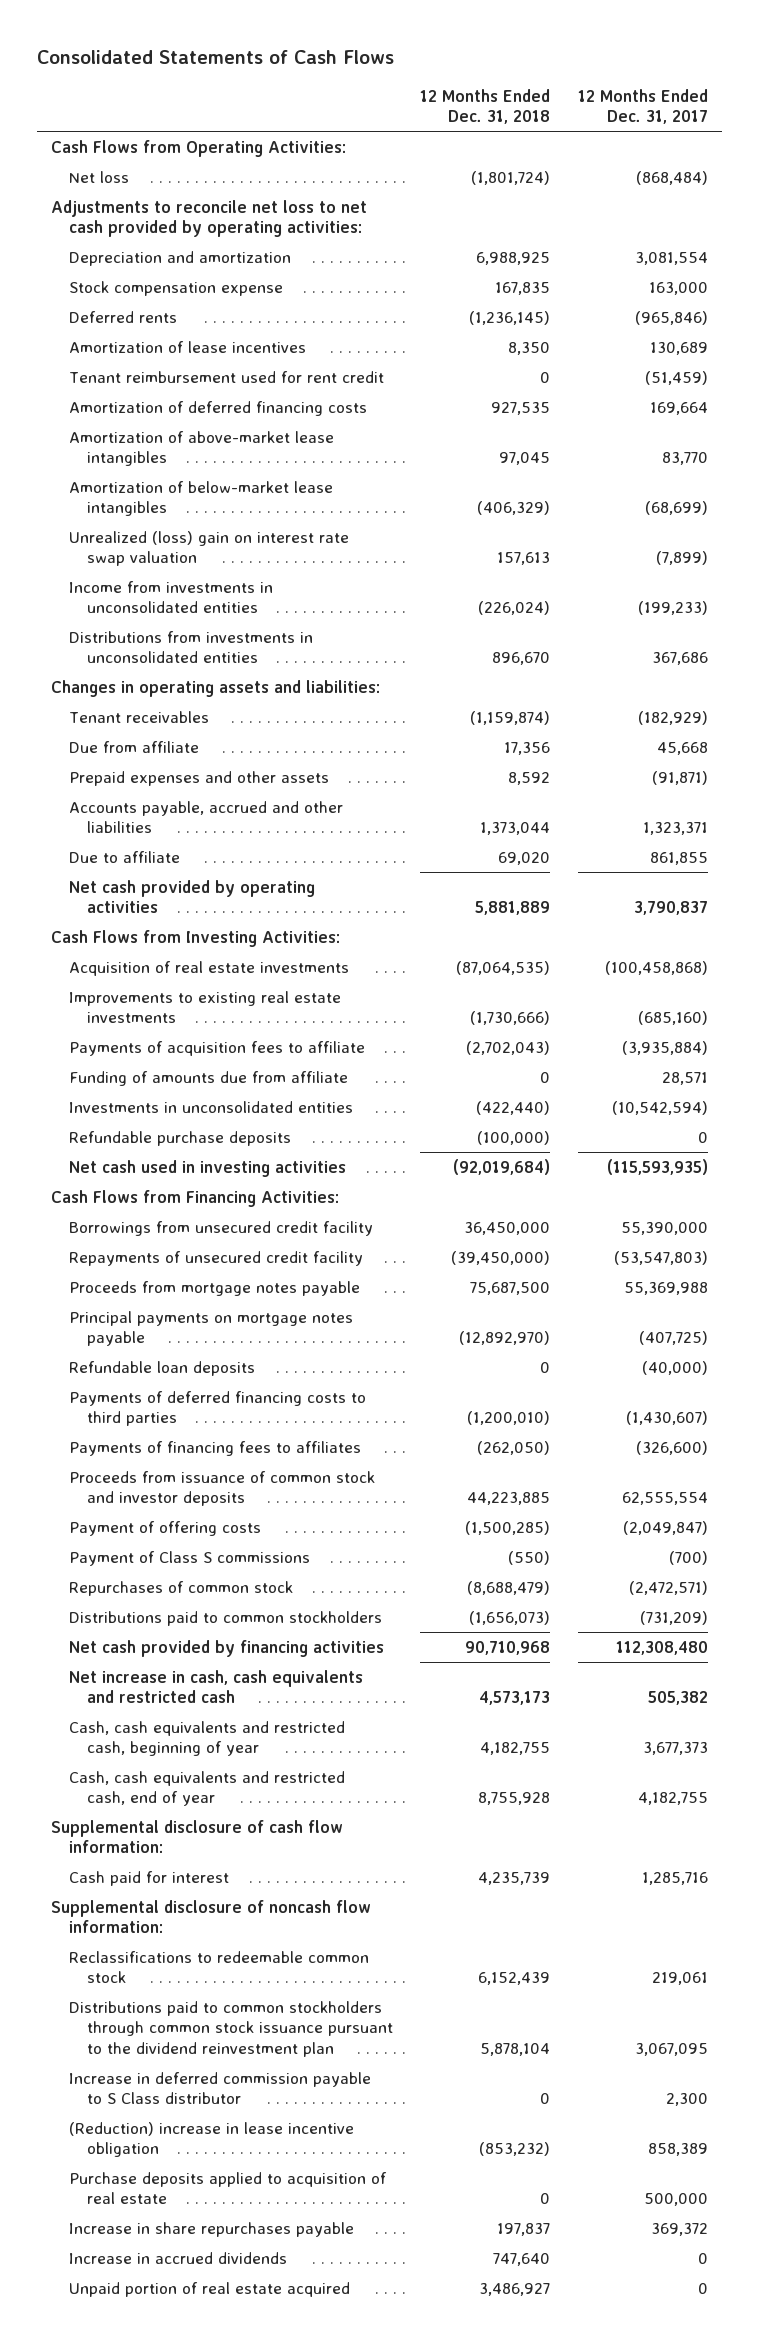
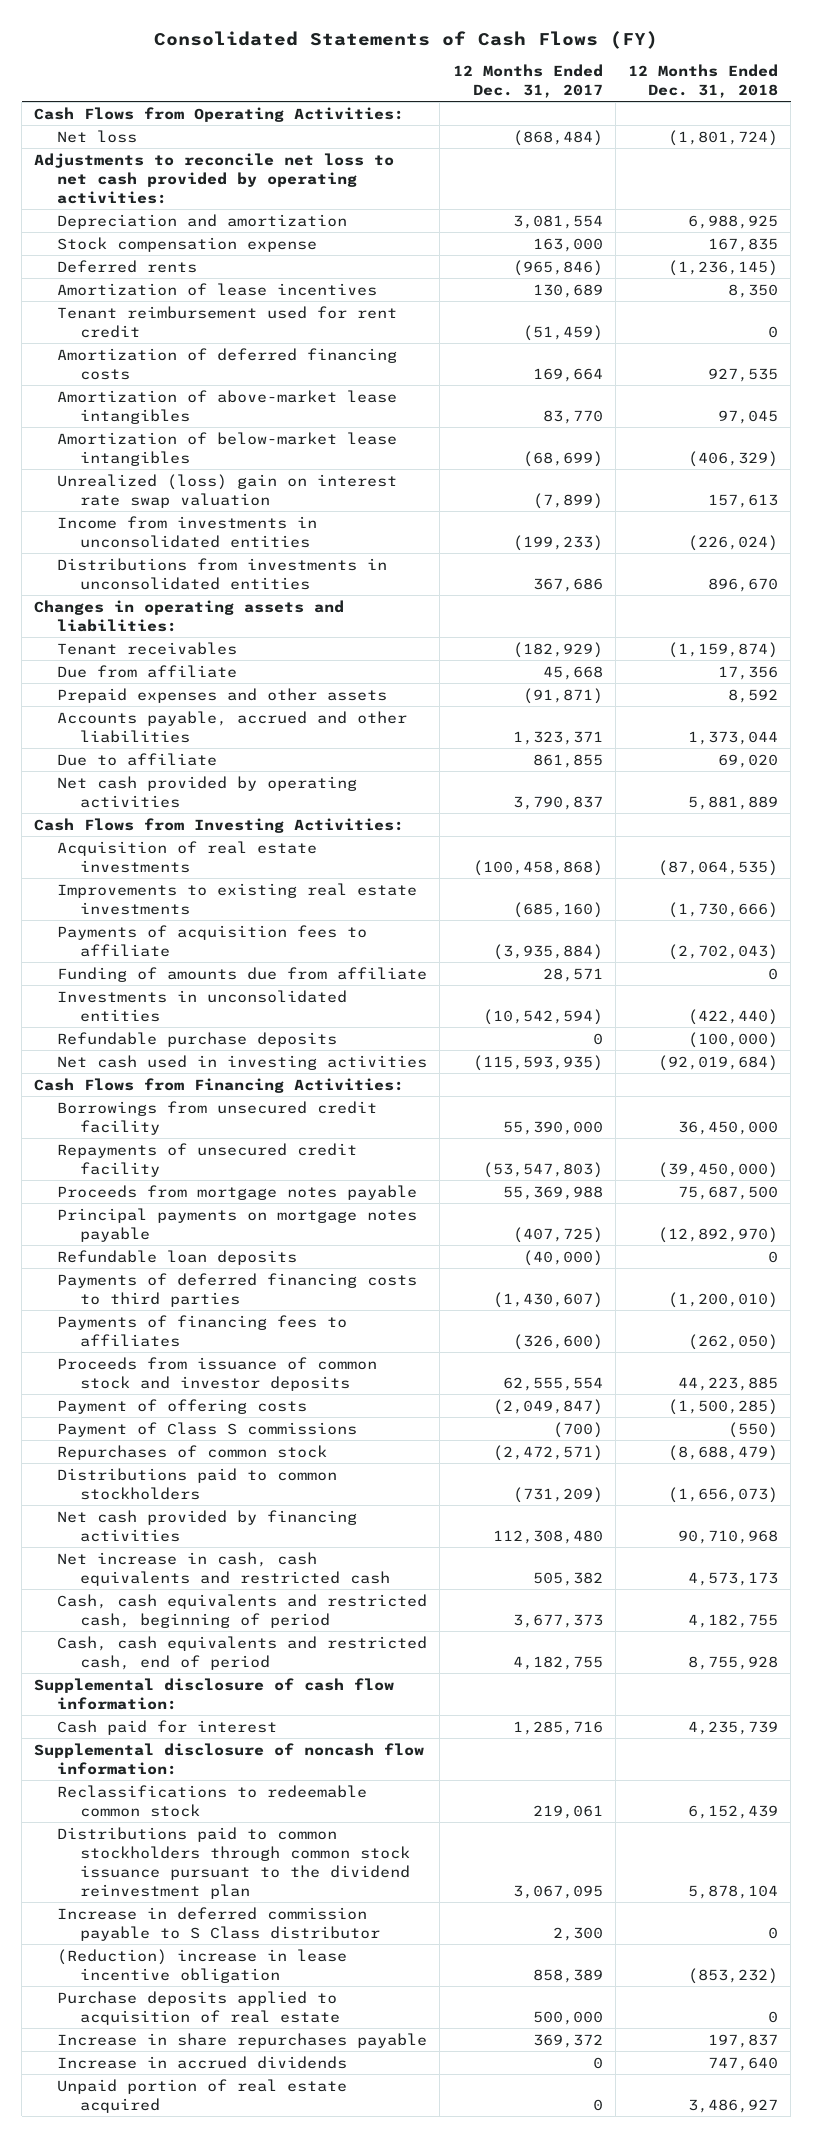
[37,49,395,64] Consolidated Statements of Cash Flows -> [154,30,659,49] Consolidated Statements of Cash Flows (FY)
[68,1720,345,1757] Cash, cash equivalents and restricted cash, beginning of year -> [57,1593,428,1628] Cash, cash equivalents and restricted cash, beginning of period
[68,1770,345,1807] Cash, cash equivalents and restricted cash, end of year -> [57,1635,428,1670] Cash, cash equivalents and restricted cash, end of period

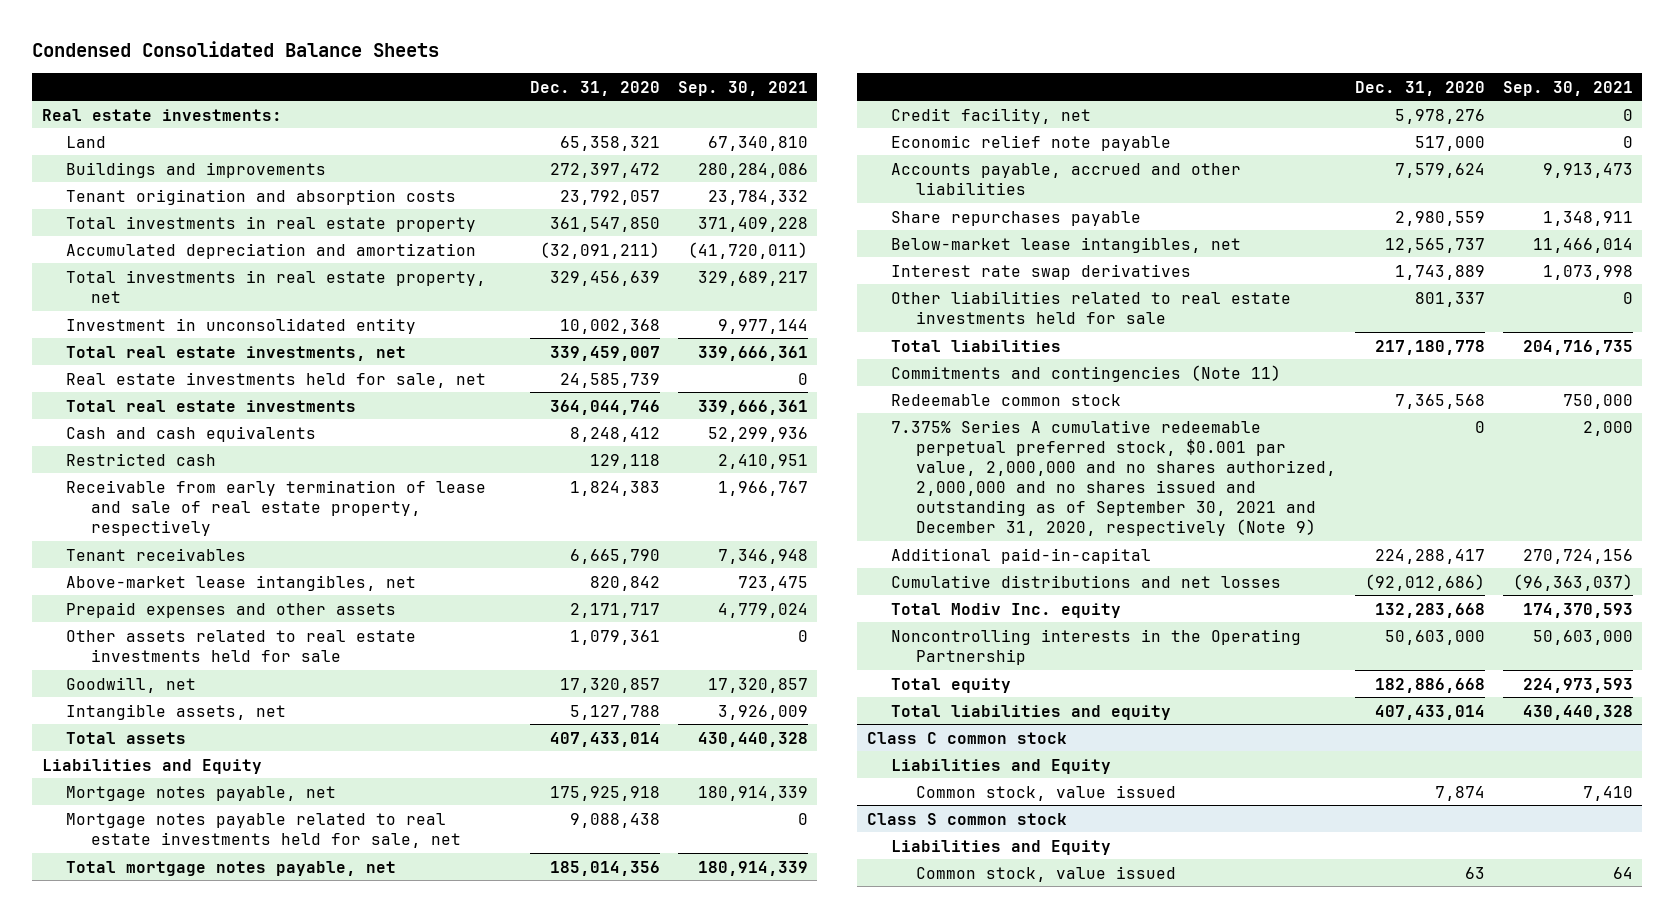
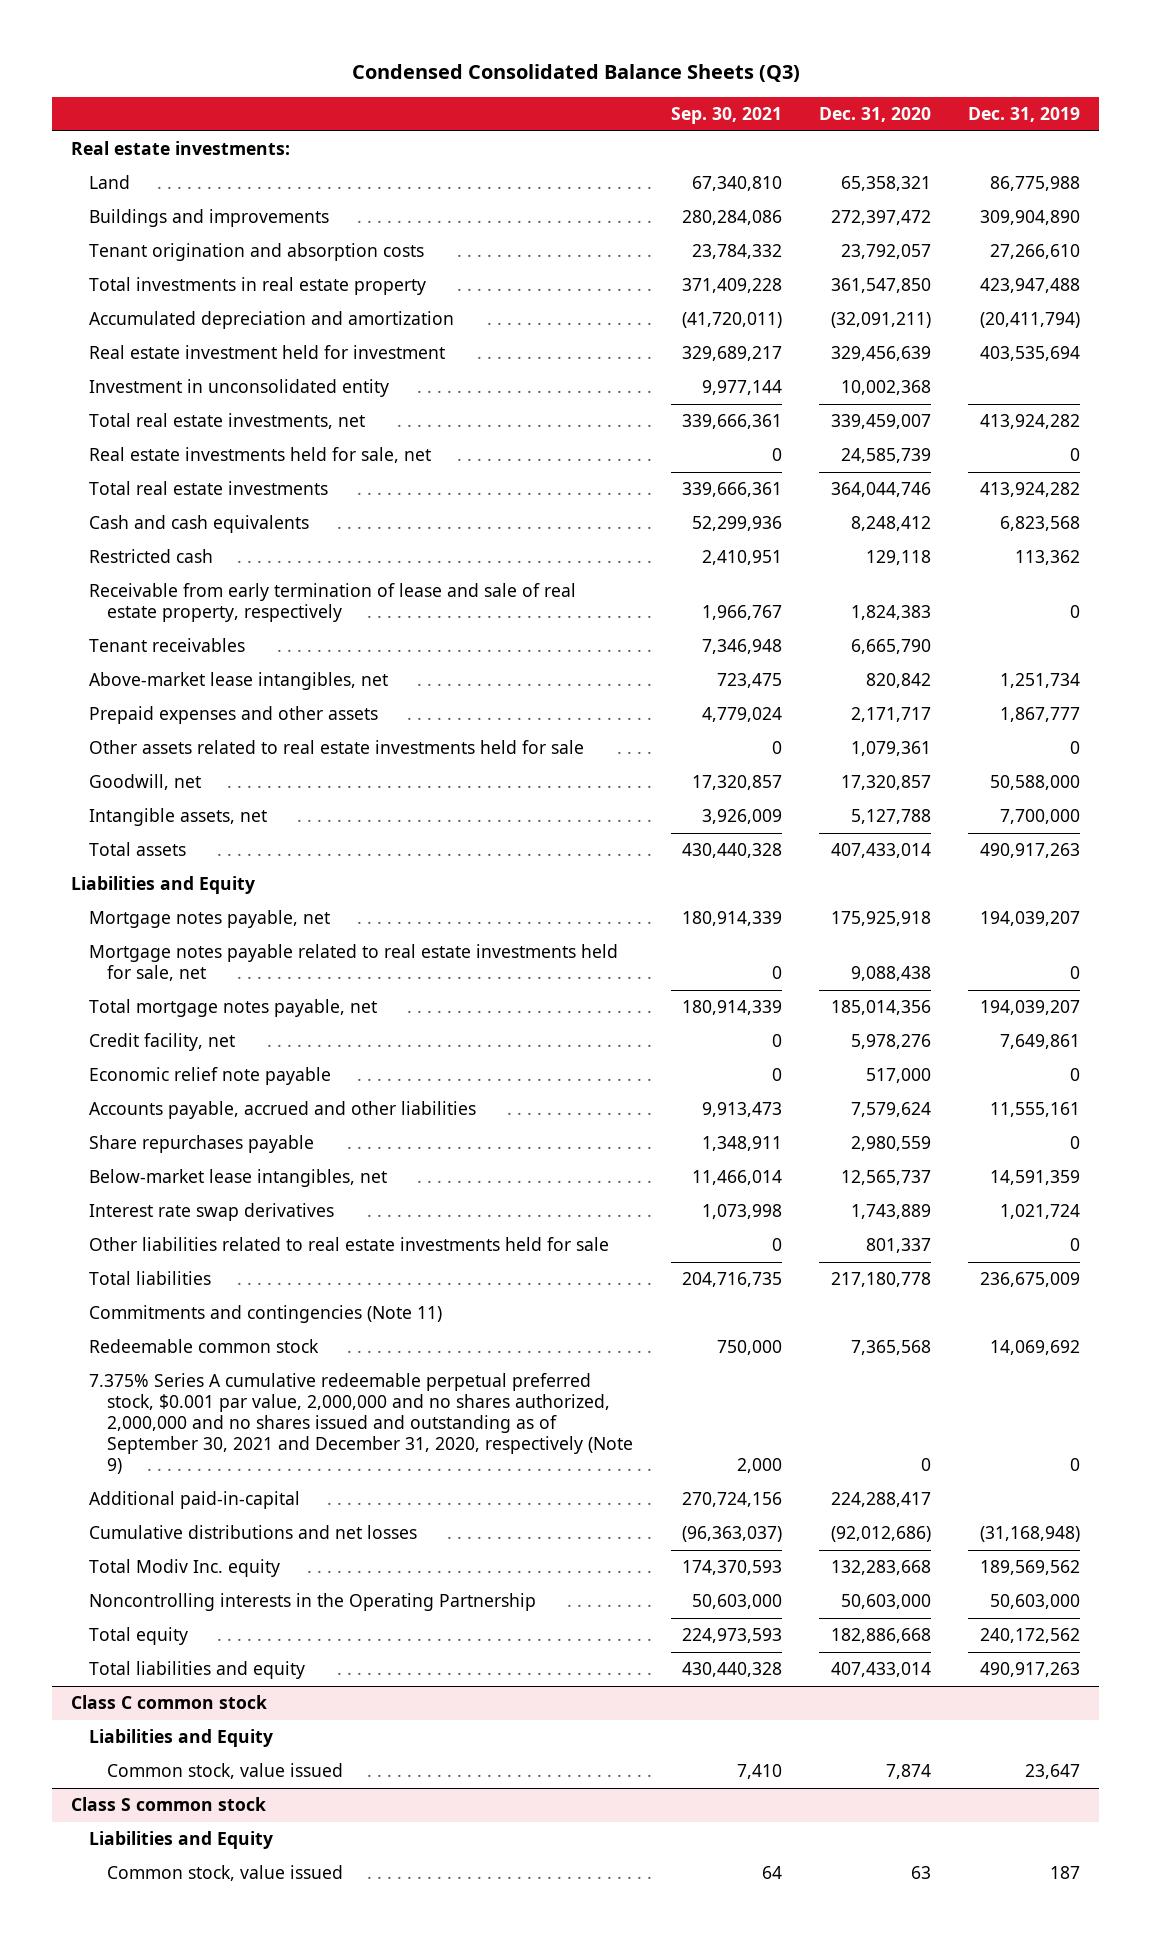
[32,41,440,58] Condensed Consolidated Balance Sheets -> [351,64,800,83] Condensed Consolidated Balance Sheets (Q3)
none -> [968,107,1081,123] Dec. 31, 2019
[66,269,487,303] Total investments in real estate property, net -> [89,345,446,360] Real estate investment held for investment

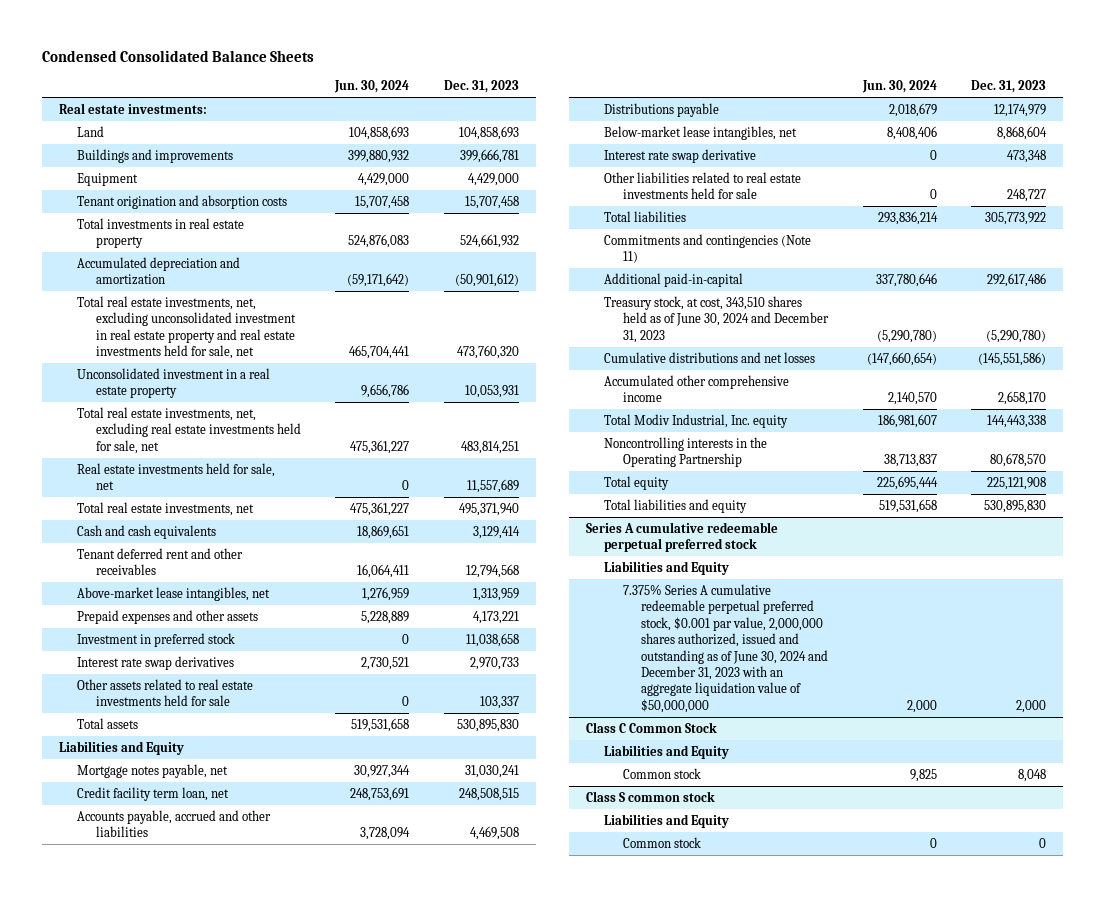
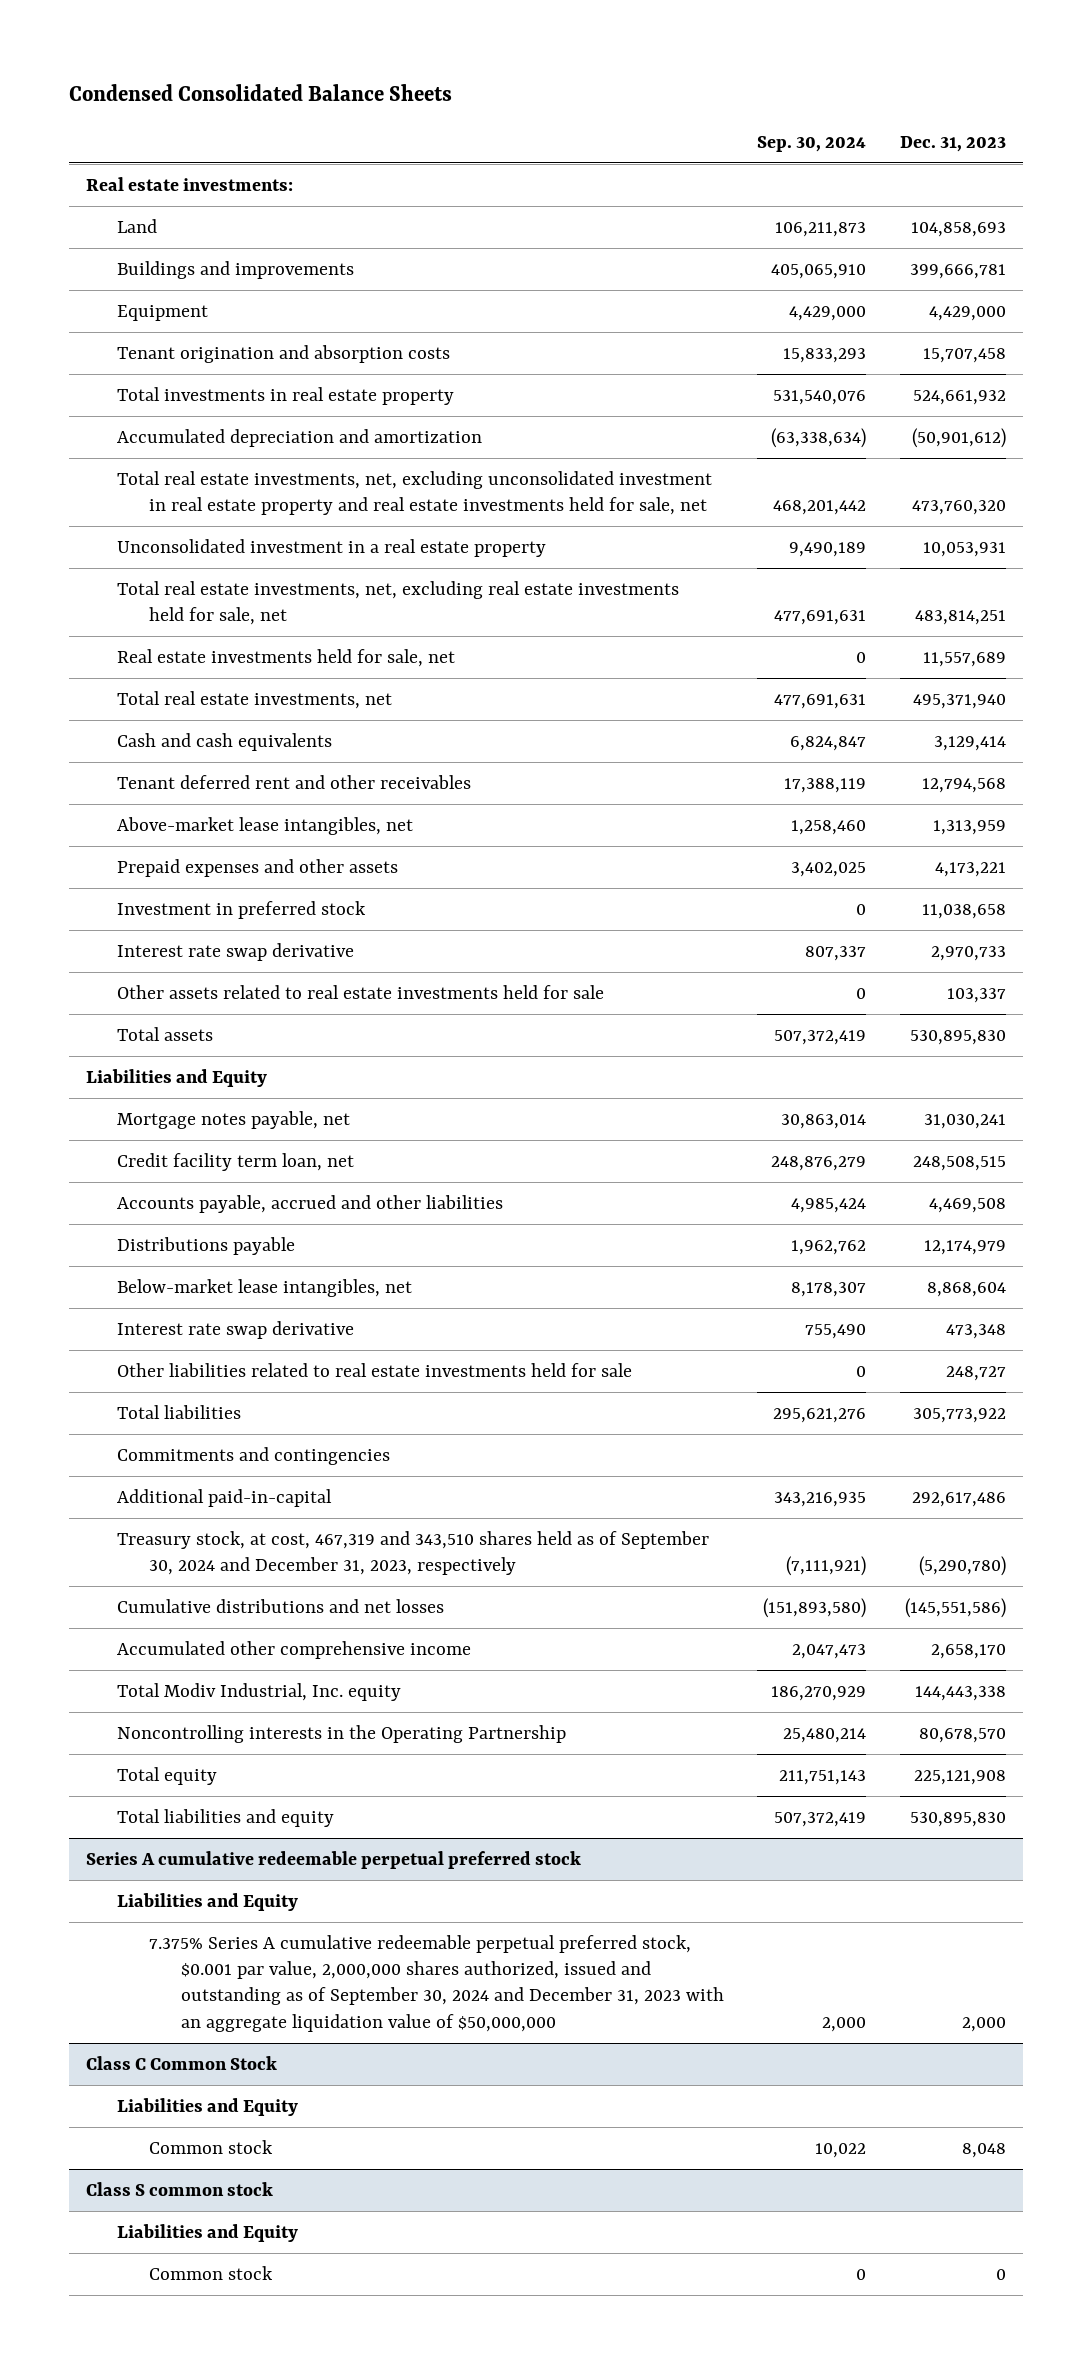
[334,80,410,94] Jun. 30, 2024 -> none
none -> [757,135,867,152] Sep. 30, 2024
[77,655,235,670] Interest rate swap derivatives -> [117,942,355,961] Interest rate swap derivative
[604,233,812,264] Commitments and contingencies (Note 11) -> [117,1446,391,1465] Commitments and contingencies
[604,295,829,343] Treasury stock, at cost, 343,510 shares held as of June 30, 2024 and December 31, 2023 -> [117,1530,710,1576] Treasury stock, at cost, 467,319 and 343,510 shares held as of September 30, 2024 and December 31, 2023, respectively
[622,583,828,713] 7.375% Series A cumulative redeemable perpetual preferred stock, $0.001 par value, 2,000,000 shares authorized, issued and outstanding as of June 30, 2024 and December 31, 2023 with an aggregate liquidation value of $50,000,000 -> [149,1934,725,2032] 7.375% Series A cumulative redeemable perpetual preferred stock, $0.001 par value, 2,000,000 shares authorized, issued and outstanding as of September 30, 2024 and December 31, 2023 with an aggregate liquidation value of $50,000,000

